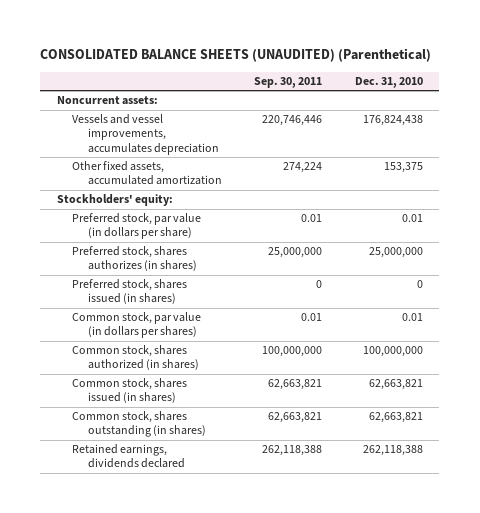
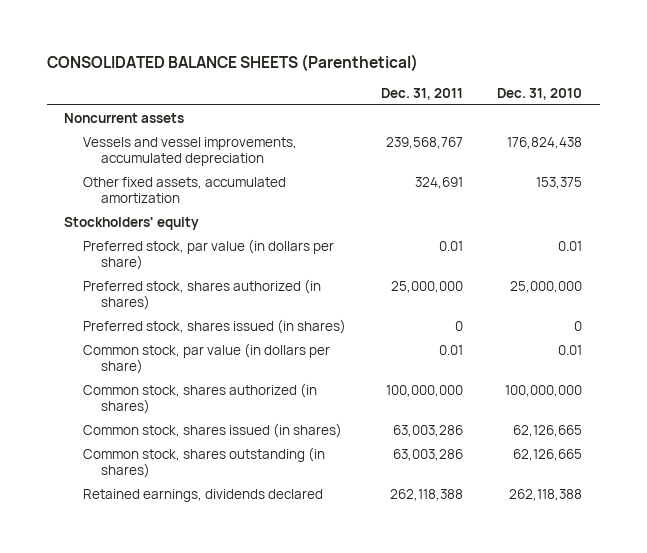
[40,48,432,63] CONSOLIDATED BALANCE SHEETS (UNAUDITED) (Parenthetical) -> [46,53,418,71] CONSOLIDATED BALANCE SHEETS (Parenthetical)
[254,76,323,88] Sep. 30, 2011 -> none
none -> [380,88,463,101] Dec. 31, 2011
[56,96,158,106] Noncurrent assets: -> [64,112,185,123] Noncurrent assets
[72,114,219,155] Vessels and vessel improvements, accumulates depreciation -> [82,136,297,167] Vessels and vessel improvements, accumulated depreciation
[56,194,173,207] Stockholders' equity: -> [64,216,200,230] Stockholders' equity
[72,246,197,272] Preferred stock, shares authorizes (in shares) -> [82,278,321,311] Preferred stock, shares authorized (in shares)
[72,312,202,339] Common stock, par value (in dollars per shares) -> [82,342,330,375] Common stock, par value (in dollars per share)
[368,379,423,391] 62,663,821 -> [513,424,583,437] 62,126,665
[368,412,423,424] 62,663,821 -> [513,448,583,461] 62,126,665

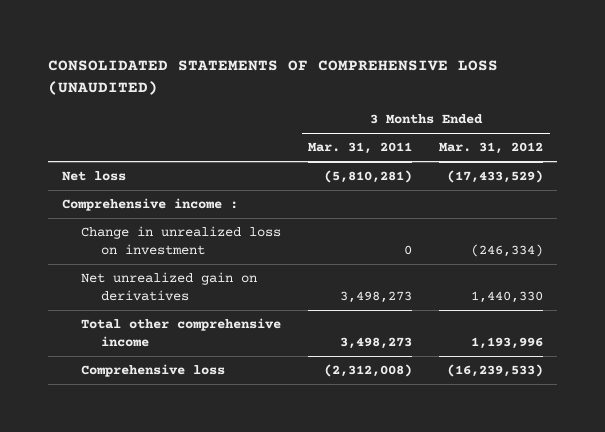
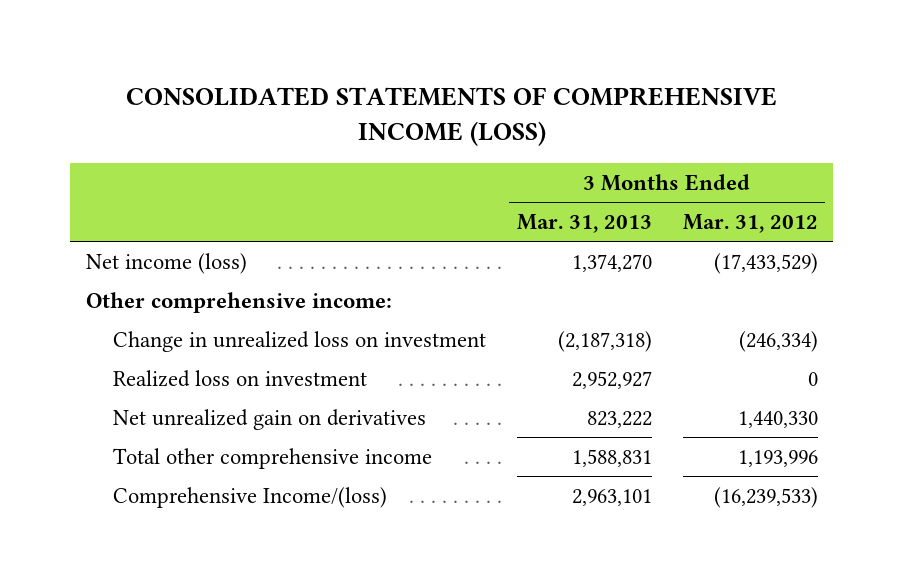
[48,59,499,95] CONSOLIDATED STATEMENTS OF COMPREHENSIVE LOSS (UNAUDITED) -> [125,87,777,147] CONSOLIDATED STATEMENTS OF COMPREHENSIVE INCOME (LOSS)
[308,142,413,155] Mar. 31, 2011 -> none
none -> [517,213,653,233] Mar. 31, 2013
[61,170,126,181] Net loss -> [85,252,247,274] Net income (loss)
[61,197,238,211] Comprehensive income : -> [85,291,392,313] Other comprehensive income:
none -> [113,369,368,387] Realized loss on investment
[81,363,226,377] Comprehensive loss -> [113,486,388,508] Comprehensive Income/(loss)

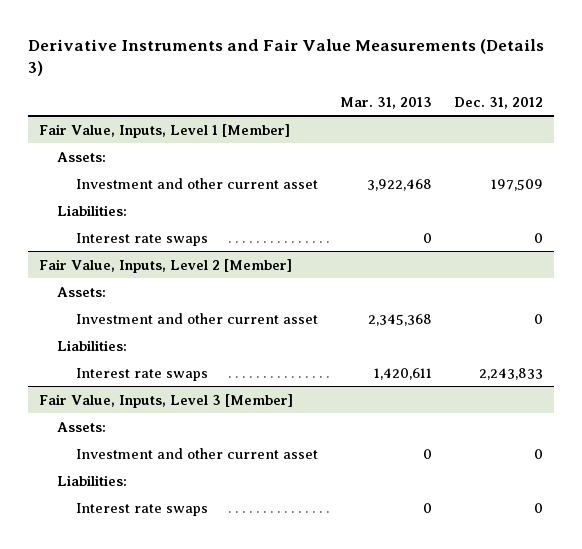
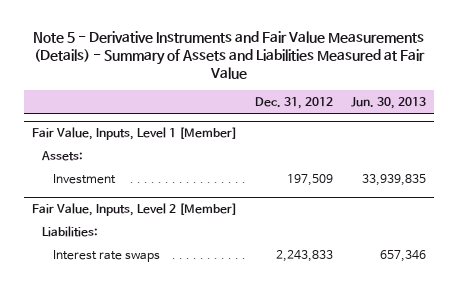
[27,38,544,77] Derivative Instruments and Fair Value Measurements (Details 3) -> [33,30,426,80] Note 5 - Derivative Instruments and Fair Value Measurements (Details) - Summary of Assets and Liabilities Measured at Fair Value
[339,96,432,109] Mar. 31, 2013 -> none
none -> [350,96,426,109] Jun. 30, 2013
[57,204,128,216] Liabilities: -> none
[75,232,208,246] Interest rate swaps -> none
[75,177,318,189] Investment and other current asset -> [52,173,116,184] Investment
[57,286,107,297] Assets: -> none
[75,312,318,324] Investment and other current asset -> none
[39,393,294,408] Fair Value, Inputs, Level 3 [Member] -> none
[57,421,107,432] Assets: -> none
[75,447,318,459] Investment and other current asset -> none
[57,474,128,486] Liabilities: -> none
[75,502,208,516] Interest rate swaps -> none

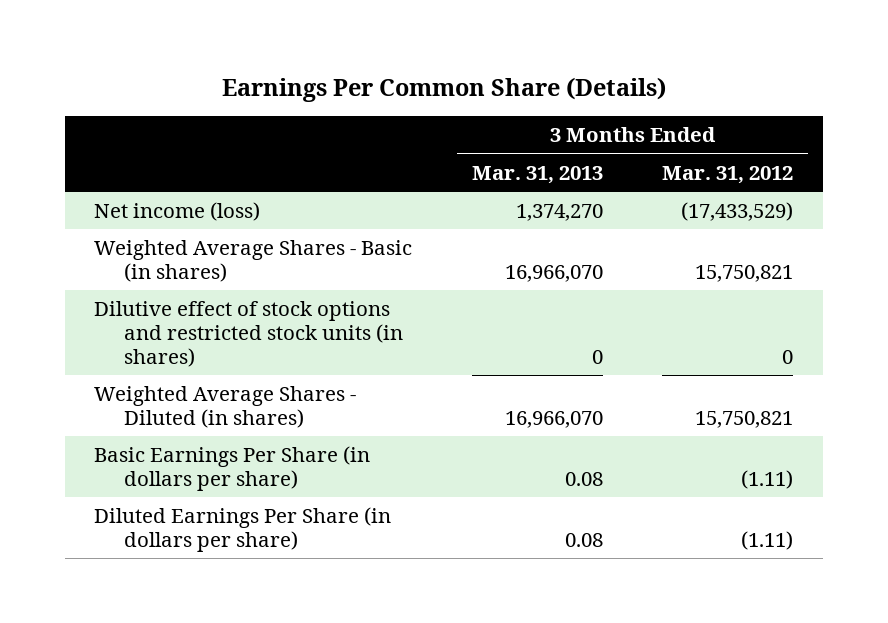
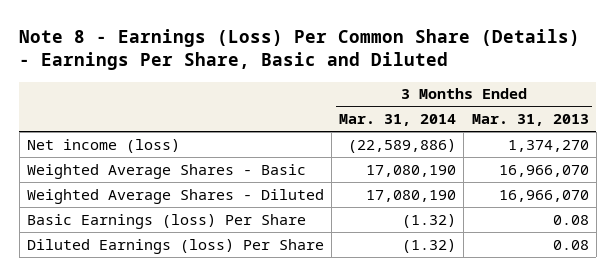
[221,77,666,103] Earnings Per Common Share (Details) -> [19,28,581,71] Note 8 - Earnings (Loss) Per Common Share (Details) - Earnings Per Share, Basic and Diluted
[662,165,794,184] Mar. 31, 2012 -> none
none -> [339,114,457,127] Mar. 31, 2014
[94,301,403,367] Dilutive effect of stock options and restricted stock units (in shares) -> none
[94,240,413,282] Weighted Average Shares - Basic (in shares) -> [27,163,307,179] Weighted Average Shares - Basic
[94,386,357,428] Weighted Average Shares - Diluted (in shares) -> [27,188,325,204] Weighted Average Shares - Diluted
[94,446,371,491] Basic Earnings Per Share (in dollars per share) -> [27,213,307,229] Basic Earnings (loss) Per Share
[94,507,392,552] Diluted Earnings Per Share (in dollars per share) -> [27,238,325,254] Diluted Earnings (loss) Per Share

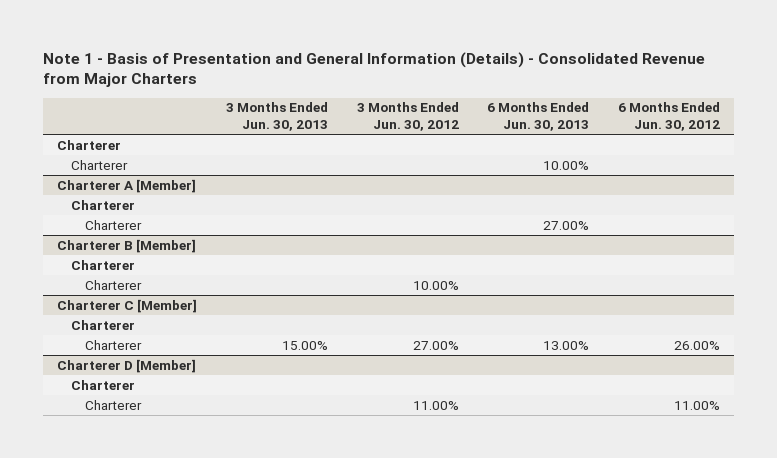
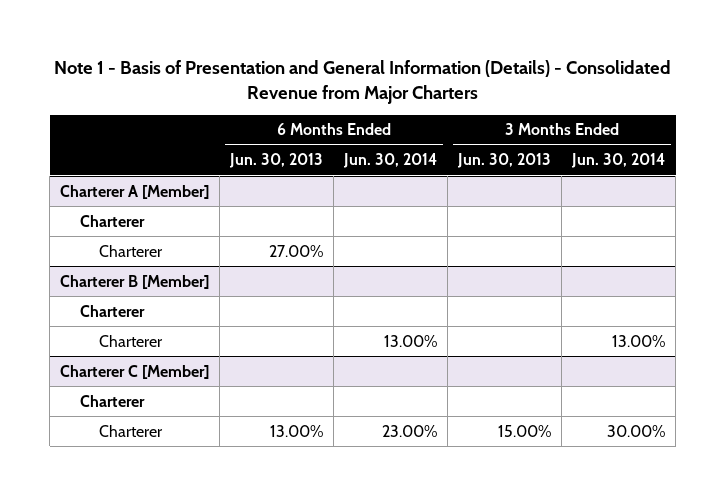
[356,102,459,131] 3 Months Ended Jun. 30, 2012 -> none
[617,102,720,131] 6 Months Ended Jun. 30, 2012 -> none
none -> [343,153,438,169] Jun. 30, 2014
none -> [571,153,666,169] Jun. 30, 2014
[57,139,122,150] Charterer -> none
[70,159,128,170] Charterer -> none
[57,358,197,373] Charterer D [Member] -> none
[70,379,135,390] Charterer -> none
[84,399,142,410] Charterer -> none

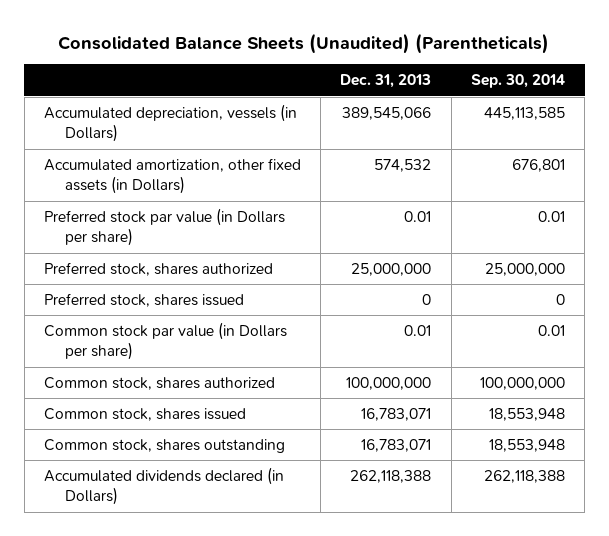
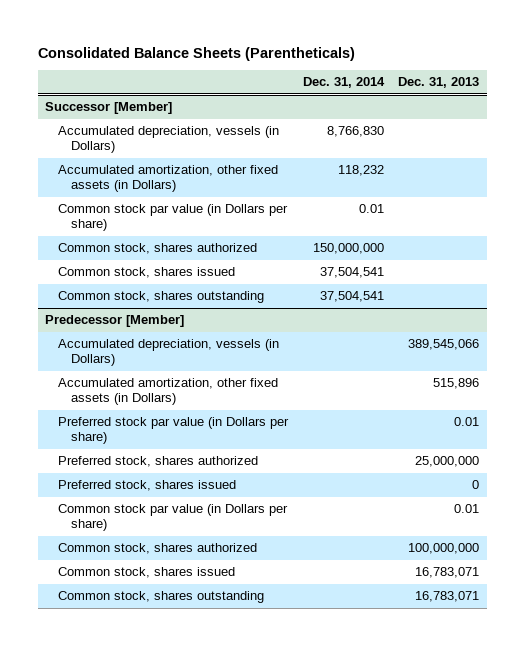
[58,32,550,54] Consolidated Balance Sheets (Unaudited) (Parentheticals) -> [37,46,355,61] Consolidated Balance Sheets (Parentheticals)
[470,74,565,89] Sep. 30, 2014 -> none
none -> [302,77,385,89] Dec. 31, 2014
none -> [44,102,172,115] Successor [Member]
none -> [58,126,280,154] Accumulated depreciation, vessels (in Dollars)
none -> [58,165,279,193] Accumulated amortization, other fixed assets (in Dollars)
none -> [58,204,289,232] Common stock par value (in Dollars per share)
none -> [58,243,258,255] Common stock, shares authorized
none -> [58,267,236,279] Common stock, shares issued
none -> [58,291,265,304] Common stock, shares outstanding
none -> [44,315,184,328] Predecessor [Member]
[374,159,432,173] 574,532 -> [433,378,480,390] 515,896
[43,467,284,506] Accumulated dividends declared (in Dollars) -> none

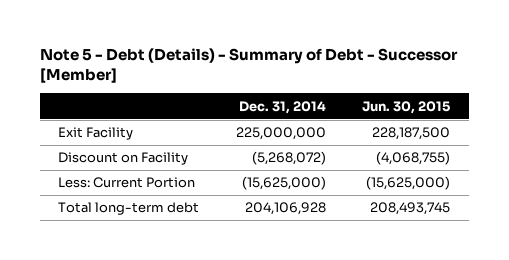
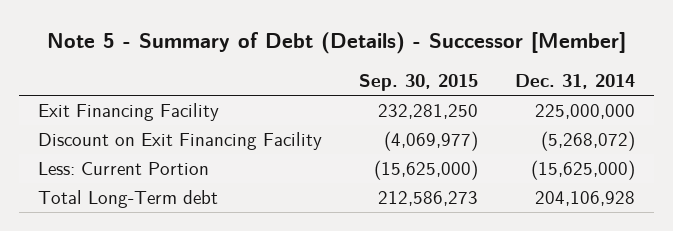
[39,48,458,84] Note 5 - Debt (Details) - Summary of Debt - Successor [Member] -> [46,31,626,54] Note 5 - Summary of Debt (Details) - Successor [Member]
[362,100,451,114] Jun. 30, 2015 -> none
none -> [359,74,479,92] Sep. 30, 2015
[58,127,134,141] Exit Facility -> [37,102,219,121] Exit Financing Facility
[58,152,189,166] Discount on Facility -> [37,131,322,150] Discount on Exit Financing Facility
[58,202,200,216] Total long-term debt -> [37,189,218,208] Total Long-Term debt

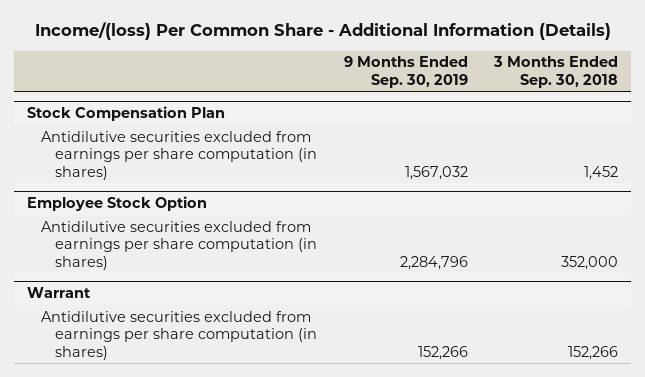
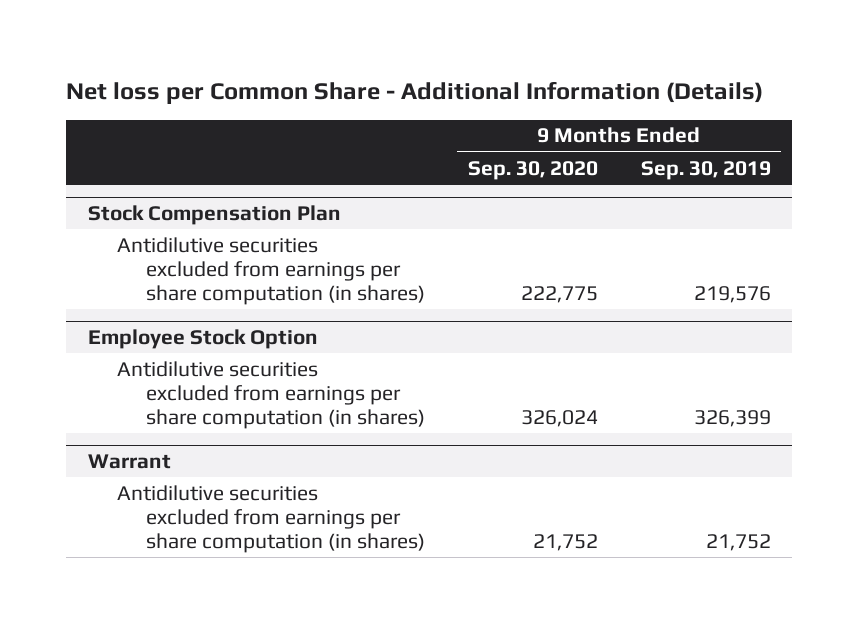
[34,22,611,41] Income/(loss) Per Common Share - Additional Information (Details) -> [66,80,764,104] Net loss per Common Share - Additional Information (Details)
[492,56,618,88] 3 Months Ended Sep. 30, 2018 -> none
none -> [467,160,598,180] Sep. 30, 2020
[404,165,468,180] 1,567,032 -> [693,286,771,304] 219,576
[399,255,468,270] 2,284,796 -> [693,410,771,428] 326,399
[417,345,468,360] 152,266 -> [705,534,771,552] 21,752

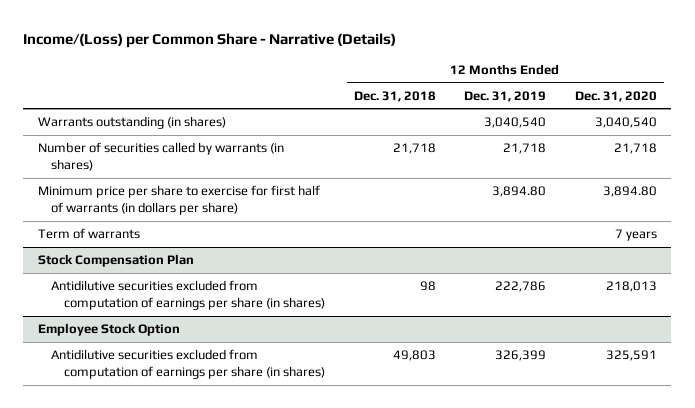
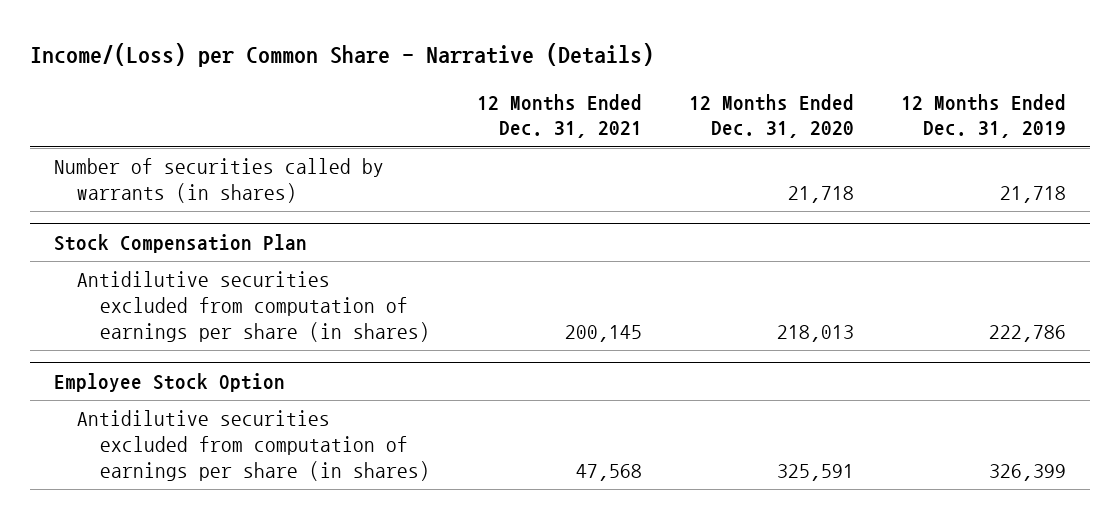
[353,90,436,102] Dec. 31, 2018 -> none
none -> [477,93,643,139] 12 Months Ended Dec. 31, 2021
[37,116,226,130] Warrants outstanding (in shares) -> none
[37,185,320,215] Minimum price per share to exercise for first half of warrants (in dollars per share) -> none
[37,228,140,240] Term of warrants -> none

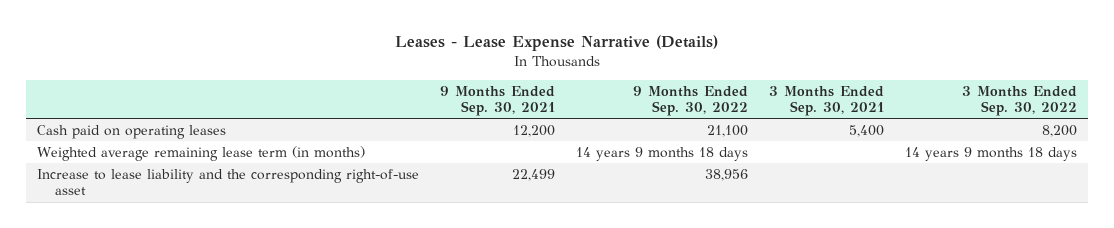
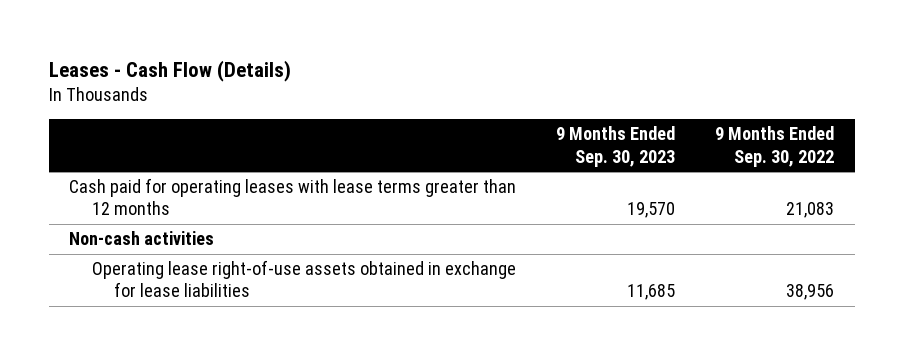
[394,35,718,52] Leases - Lease Expense Narrative (Details) -> [48,59,291,82] Leases - Cash Flow (Details)
[439,85,555,117] 9 Months Ended Sep. 30, 2021 -> none
[769,85,885,117] 3 Months Ended Sep. 30, 2021 -> none
[962,85,1078,117] 3 Months Ended Sep. 30, 2022 -> none
none -> [556,126,676,167] 9 Months Ended Sep. 30, 2023
[36,145,365,161] Weighted average remaining lease term (in months) -> none
[36,124,226,139] Cash paid on operating leases -> [68,178,516,216] Cash paid for operating leases with lease terms greater than 12 months
[706,124,748,137] 21,100 -> [786,202,835,219] 21,083
none -> [68,231,214,246] Non-cash activities
[36,168,419,196] Increase to lease liability and the corresponding right-of-use asset -> [91,260,516,298] Operating lease right-of-use assets obtained in exchange for lease liabilities

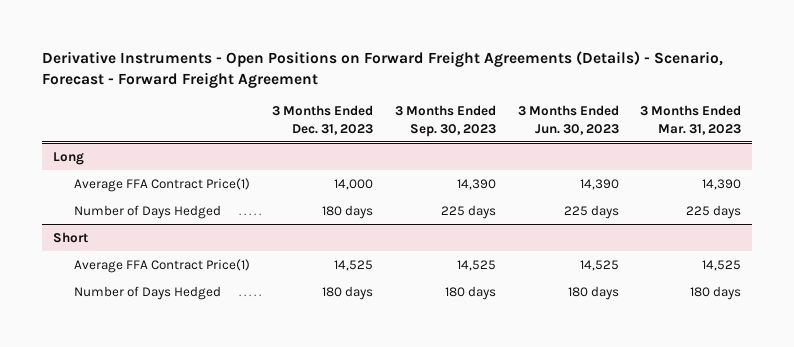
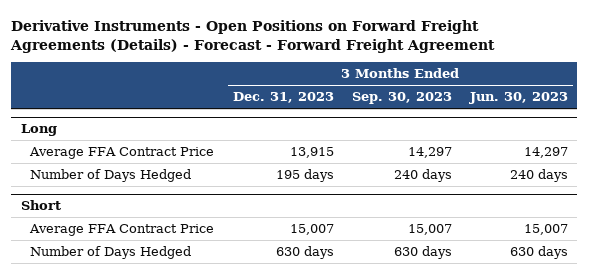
[41,50,723,88] Derivative Instruments - Open Positions on Forward Freight Agreements (Details) - Scenario, Forecast - Forward Freight Agreement -> [10,19,496,53] Derivative Instruments - Open Positions on Forward Freight Agreements (Details) - Forecast - Forward Freight Agreement
[640,105,742,135] 3 Months Ended Mar. 31, 2023 -> none
[74,177,251,192] Average FFA Contract Price(1) -> [29,147,215,160] Average FFA Contract Price
[333,178,373,190] 14,000 -> [289,147,334,159] 13,915
[456,178,496,190] 14,390 -> [407,147,452,159] 14,297
[579,178,619,190] 14,390 -> [524,147,569,159] 14,297
[321,204,373,219] 180 days -> [275,169,334,183] 195 days
[440,204,496,219] 225 days -> [393,169,452,183] 240 days
[563,204,619,219] 225 days -> [510,169,569,183] 240 days
[74,258,251,273] Average FFA Contract Price(1) -> [29,224,215,237] Average FFA Contract Price
[333,259,373,271] 14,525 -> [289,224,334,236] 15,007
[456,259,496,271] 14,525 -> [407,224,452,236] 15,007
[579,259,619,271] 14,525 -> [524,224,569,236] 15,007
[321,285,373,300] 180 days -> [275,246,334,260] 630 days
[444,285,496,300] 180 days -> [393,246,452,260] 630 days
[567,285,619,300] 180 days -> [510,246,569,260] 630 days

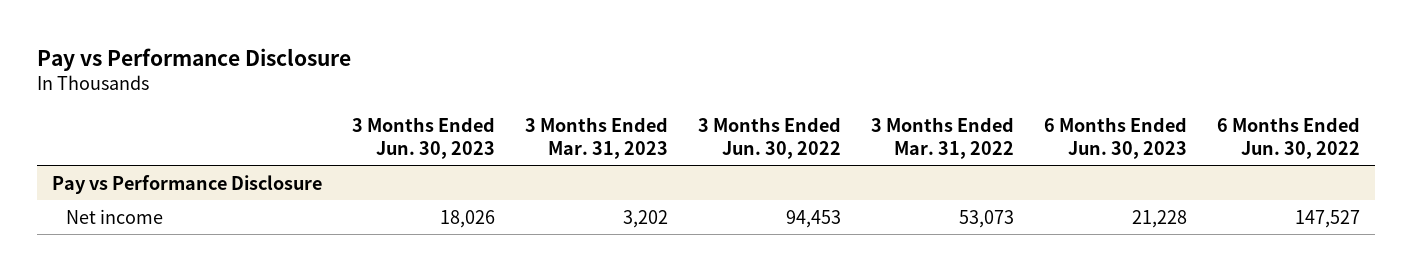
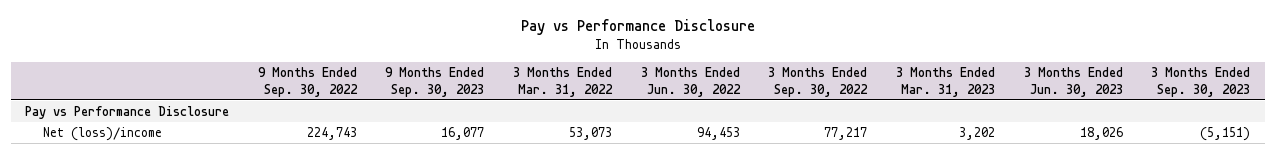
[1044,117,1188,159] 6 Months Ended Jun. 30, 2023 -> none
[1217,117,1361,159] 6 Months Ended Jun. 30, 2022 -> none
none -> [257,67,358,98] 9 Months Ended Sep. 30, 2022
none -> [385,67,485,98] 9 Months Ended Sep. 30, 2023
none -> [768,67,869,98] 3 Months Ended Sep. 30, 2022
none -> [1151,67,1251,98] 3 Months Ended Sep. 30, 2023
[65,208,163,224] Net income -> [42,126,162,141] Net (loss)/income

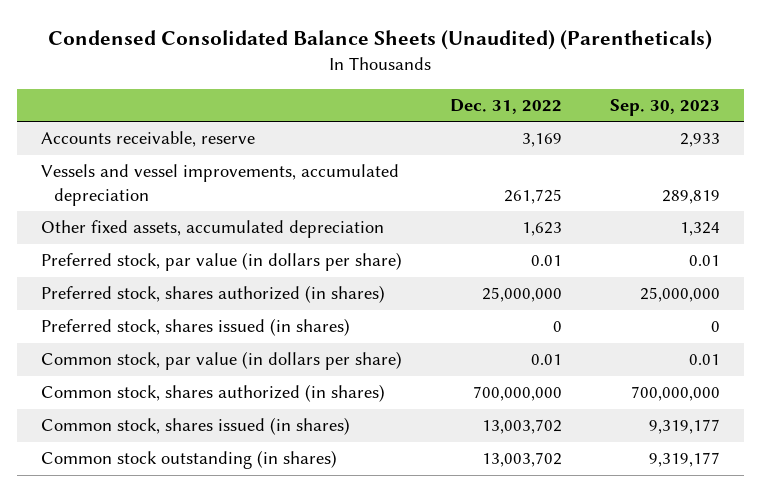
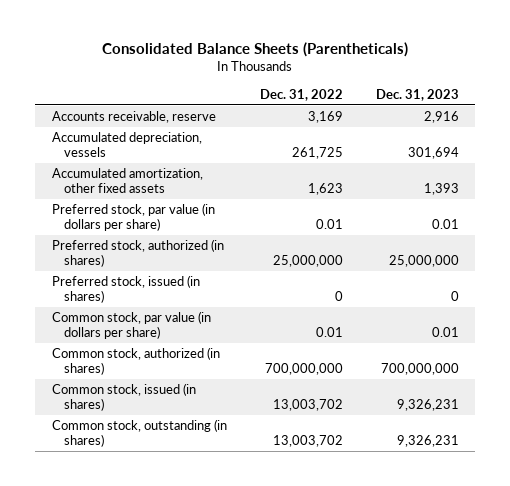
[48,30,713,51] Condensed Consolidated Balance Sheets (Unaudited) (Parentheticals) -> [102,42,409,58] Consolidated Balance Sheets (Parentheticals)
[609,98,720,116] Sep. 30, 2023 -> none
none -> [375,88,459,101] Dec. 31, 2023
[40,164,399,206] Vessels and vessel improvements, accumulated depreciation -> [51,131,202,158] Accumulated depreciation, vessels
[40,220,384,239] Other fixed assets, accumulated depreciation -> [51,167,203,194] Accumulated amortization, other fixed assets
[40,285,385,304] Preferred stock, shares authorized (in shares) -> [51,238,224,268] Preferred stock, authorized (in shares)
[40,318,350,337] Preferred stock, shares issued (in shares) -> [51,274,200,304] Preferred stock, issued (in shares)
[40,384,385,403] Common stock, shares authorized (in shares) -> [51,346,220,376] Common stock, authorized (in shares)
[40,417,350,436] Common stock, shares issued (in shares) -> [51,382,196,412] Common stock, issued (in shares)
[40,450,337,470] Common stock outstanding (in shares) -> [51,418,227,448] Common stock, outstanding (in shares)

